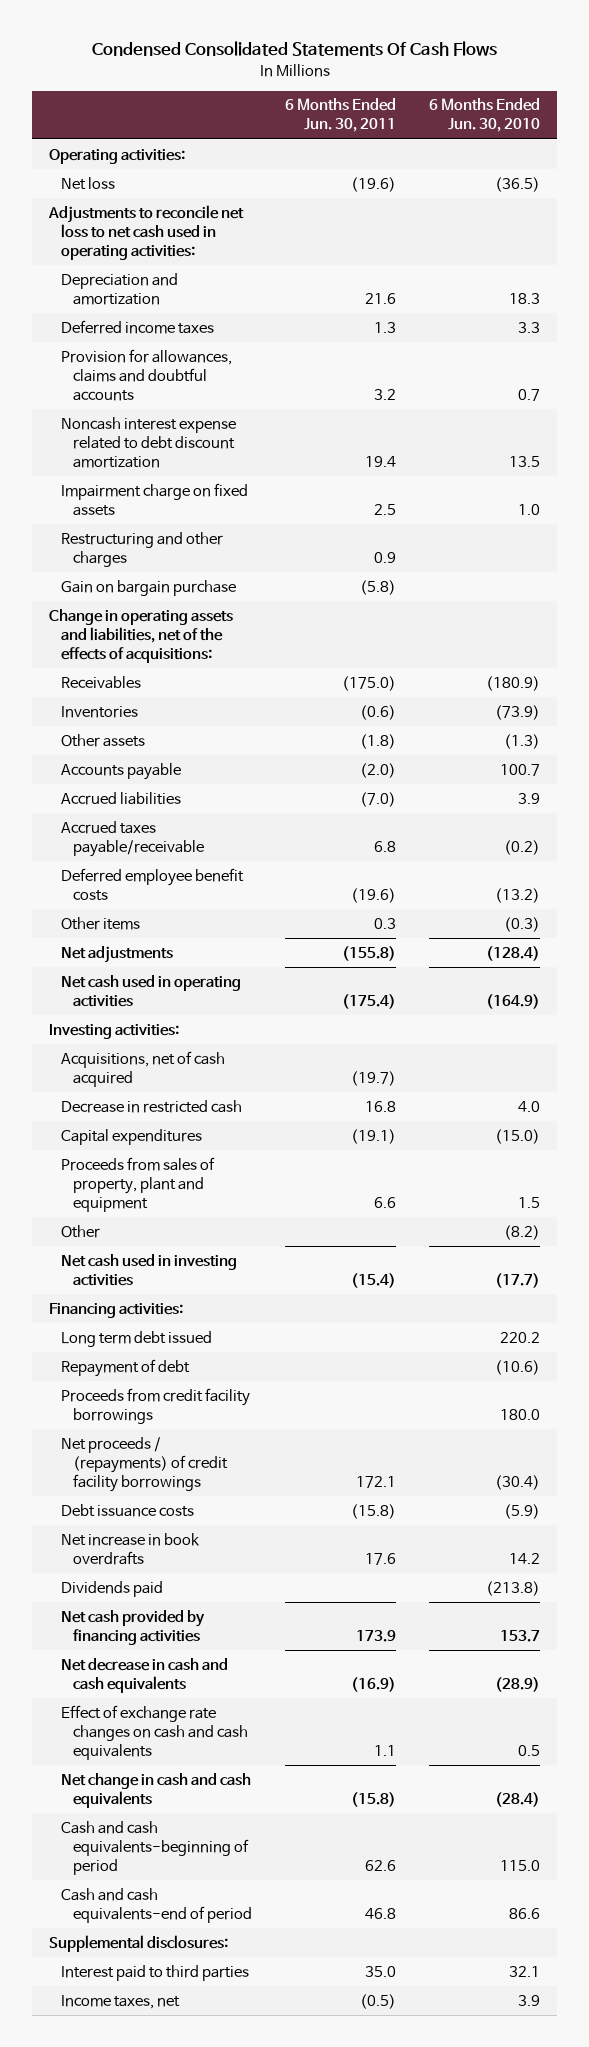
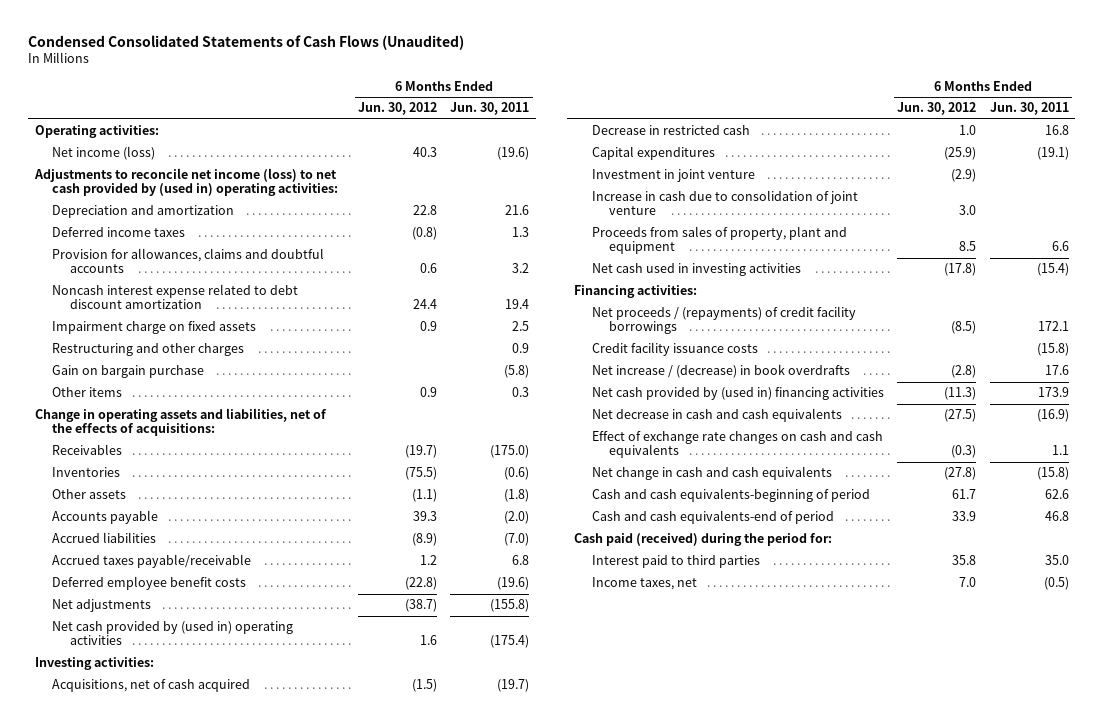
[91,41,497,57] Condensed Consolidated Statements Of Cash Flows -> [27,34,464,50] Condensed Consolidated Statements of Cash Flows (Unaudited)
[429,98,541,133] 6 Months Ended Jun. 30, 2010 -> none
none -> [357,102,437,116] Jun. 30, 2012
[60,176,115,190] Net loss -> [52,146,156,161] Net income (loss)
[47,204,244,260] Adjustments to reconcile net loss to net cash used in operating activities: -> [33,168,339,197] Adjustments to reconcile net income (loss) to net cash provided by (used in) operating activities:
[60,916,140,930] Other items -> [52,387,123,398] Other items
[60,974,241,1007] Net cash used in operating activities -> [52,621,294,646] Net cash provided by (used in) operating activities
none -> [591,169,755,183] Investment in joint venture
none -> [591,190,858,216] Increase in cash due to consolidation of joint venture
[60,1224,100,1238] Other -> none
[60,1330,212,1347] Long term debt issued -> none
[60,1358,190,1377] Repayment of debt -> none
[60,1387,250,1424] Proceeds from credit facility borrowings -> none
[60,1580,163,1597] Dividends paid -> none
[60,1503,194,1517] Debt issuance costs -> [591,342,758,357] Credit facility issuance costs
[60,1532,200,1565] Net increase in book overdrafts -> [591,364,850,379] Net increase / (decrease) in book overdrafts
[60,1609,205,1645] Net cash provided by financing activities -> [591,387,884,401] Net cash provided by (used in) financing activities
[48,1934,228,1952] Supplemental disclosures: -> none
none -> [573,533,832,547] Cash paid (received) during the period for:

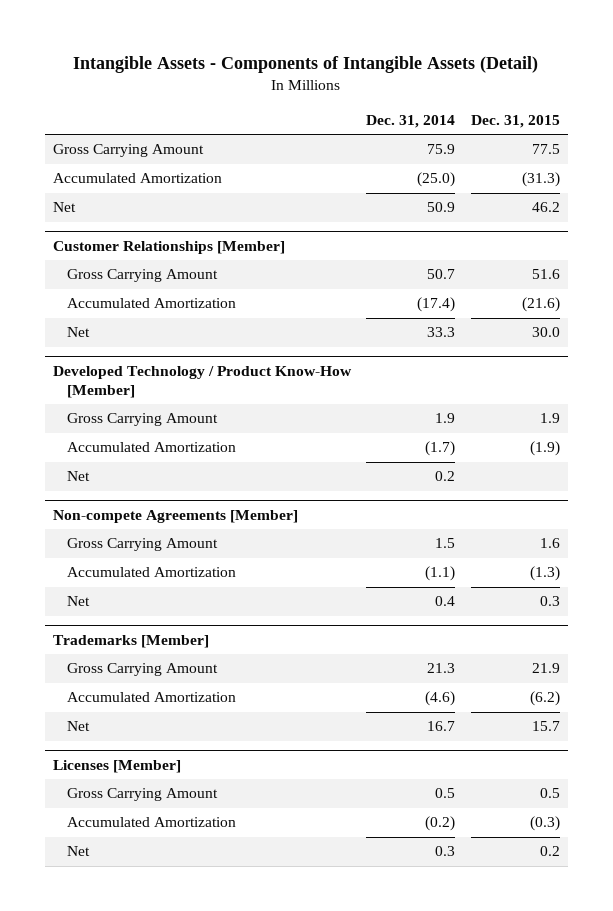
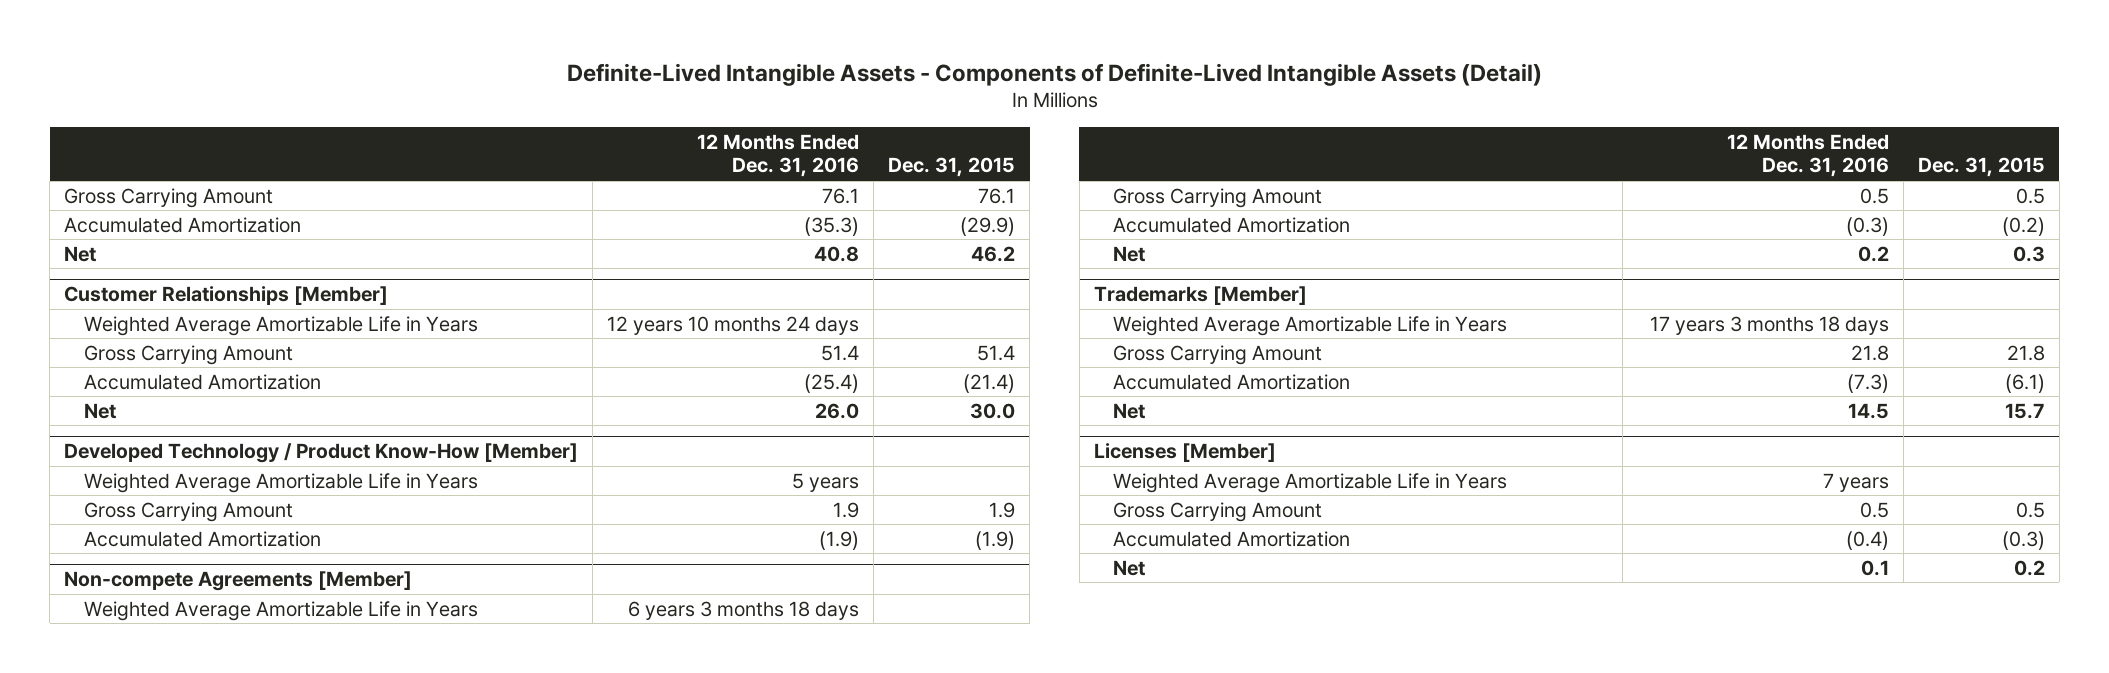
[73,55,539,73] Intangible Assets - Components of Intangible Assets (Detail) -> [566,62,1542,86] Definite-Lived Intangible Assets - Components of Definite-Lived Intangible Assets (Detail)
[366,115,456,129] Dec. 31, 2014 -> none
none -> [697,133,860,178] 12 Months Ended Dec. 31, 2016
[532,144,561,155] 77.5 -> [978,187,1016,204] 76.1
[522,172,561,188] (31.3) -> [960,216,1016,236] (29.9)
none -> [83,315,478,336] Weighted Average Amortizable Life in Years
[532,269,561,280] 51.6 -> [977,344,1016,361] 51.4
[522,297,561,313] (21.6) -> [963,373,1016,393] (21.4)
none -> [83,472,478,493] Weighted Average Amortizable Life in Years
[67,471,91,482] Net -> none
none -> [83,600,478,621] Weighted Average Amortizable Life in Years
[540,538,561,549] 1.6 -> [2015,187,2045,204] 0.5
[530,566,561,582] (1.3) -> [2001,216,2045,236] (0.2)
none -> [1112,315,1507,336] Weighted Average Amortizable Life in Years
[532,663,561,674] 21.9 -> [2006,344,2045,361] 21.8
[530,691,561,707] (6.2) -> [2004,373,2045,393] (6.1)
none -> [1112,472,1507,493] Weighted Average Amortizable Life in Years

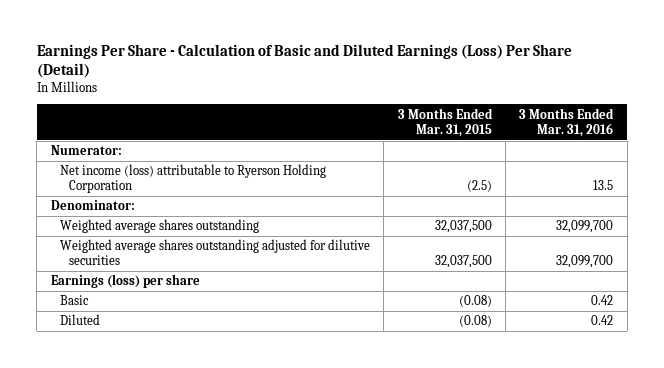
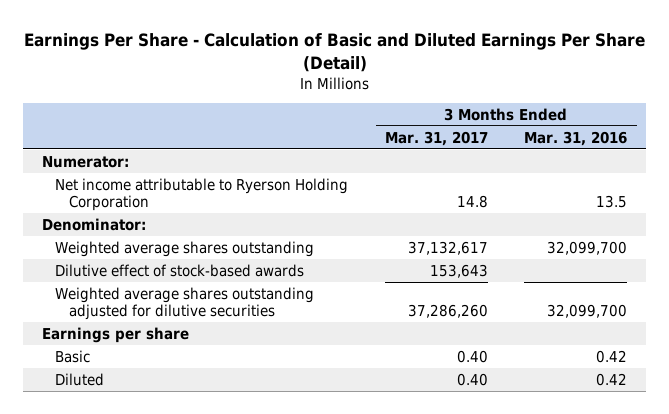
[36,44,572,79] Earnings Per Share - Calculation of Basic and Diluted Earnings (Loss) Per Share (Detail) -> [23,33,645,72] Earnings Per Share - Calculation of Basic and Diluted Earnings Per Share (Detail)
[397,107,493,137] 3 Months Ended Mar. 31, 2015 -> none
none -> [384,130,488,146] Mar. 31, 2017
[59,164,326,194] Net income (loss) attributable to Ryerson Holding Corporation -> [55,177,349,211] Net income attributable to Ryerson Holding Corporation
none -> [55,263,305,277] Dilutive effect of stock-based awards
[50,274,200,289] Earnings (loss) per share -> [41,326,189,343] Earnings per share

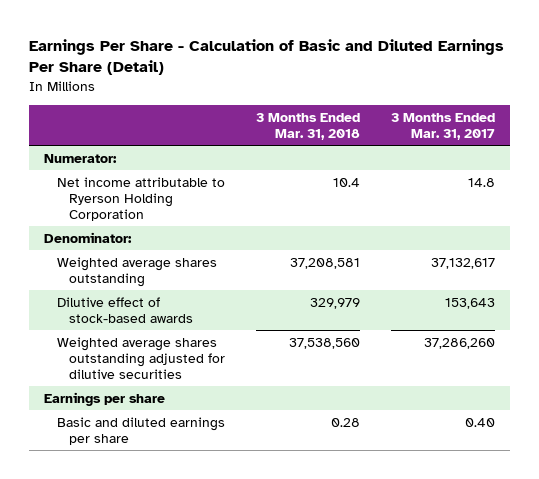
[524,130,628,146] Mar. 31, 2016 -> none
none -> [255,112,360,140] 3 Months Ended Mar. 31, 2018
[55,349,91,363] Basic -> none
[55,372,105,386] Diluted -> none
none -> [56,416,225,445] Basic and diluted earnings per share

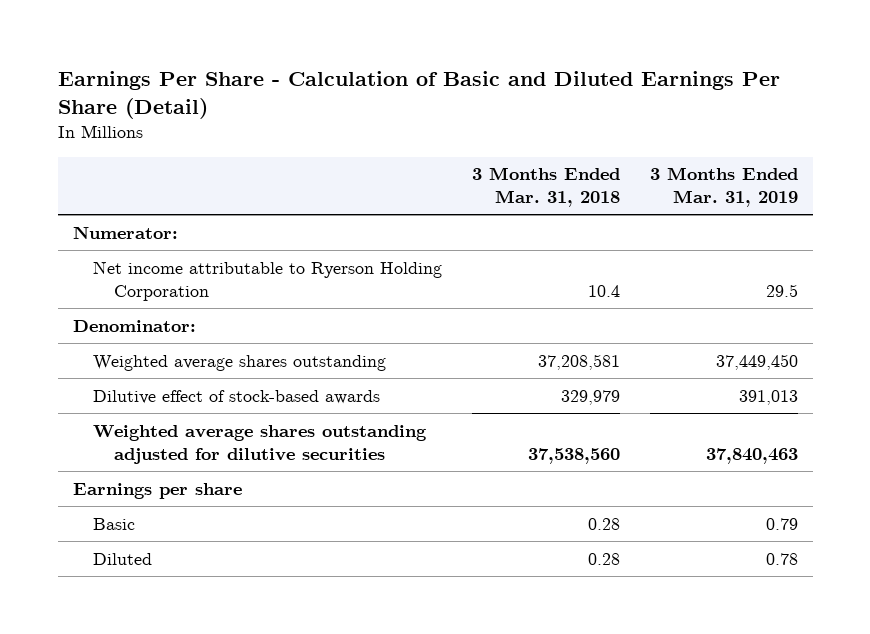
[390,112,495,140] 3 Months Ended Mar. 31, 2017 -> none
none -> [649,167,798,208] 3 Months Ended Mar. 31, 2019
[56,416,225,445] Basic and diluted earnings per share -> none
none -> [93,517,136,530] Basic
none -> [93,552,153,565] Diluted

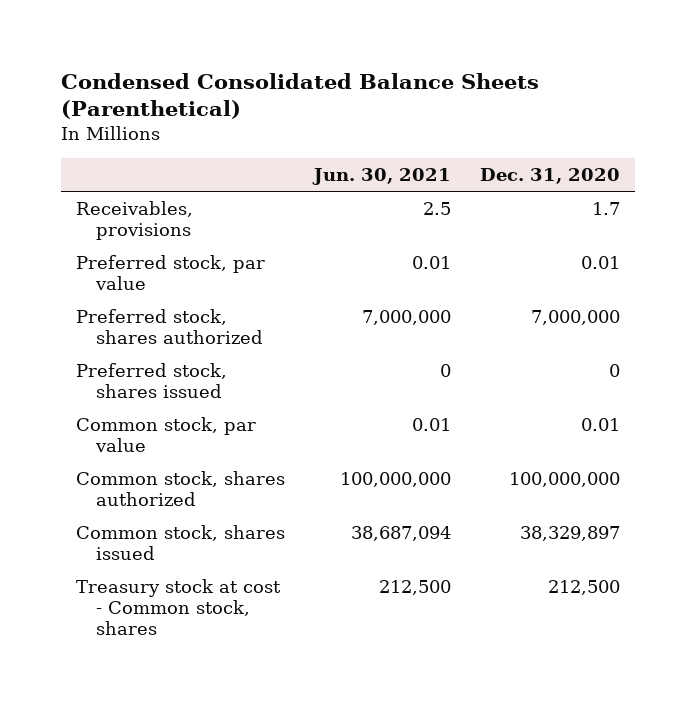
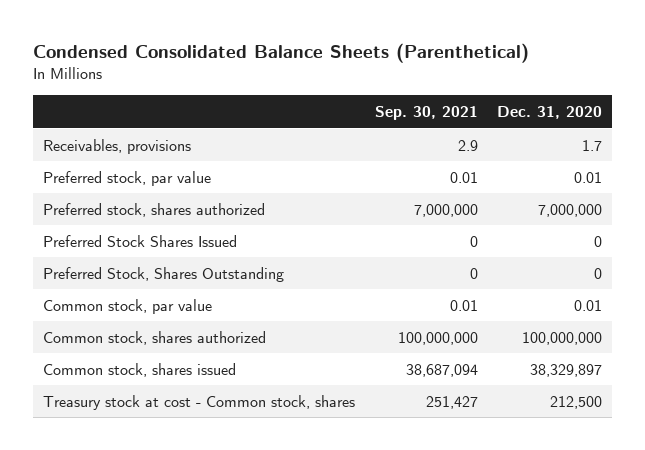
[312,167,452,185] Jun. 30, 2021 -> none
none -> [374,105,478,120] Sep. 30, 2021
[76,363,228,398] Preferred stock, shares issued -> [42,234,237,247] Preferred Stock Shares Issued
none -> [42,266,284,282] Preferred Stock, Shares Outstanding

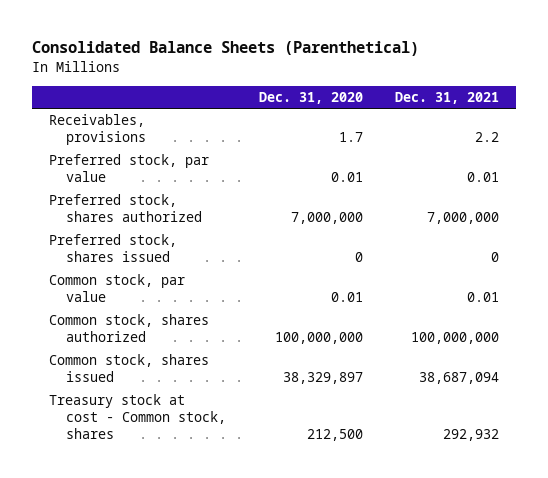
[33,42,530,63] Condensed Consolidated Balance Sheets (Parenthetical) -> [32,41,420,57] Consolidated Balance Sheets (Parenthetical)
[374,105,478,120] Sep. 30, 2021 -> none
none -> [395,91,500,104] Dec. 31, 2021
[42,266,284,282] Preferred Stock, Shares Outstanding -> none
[42,234,237,247] Preferred Stock Shares Issued -> [48,234,177,263] Preferred stock, shares issued

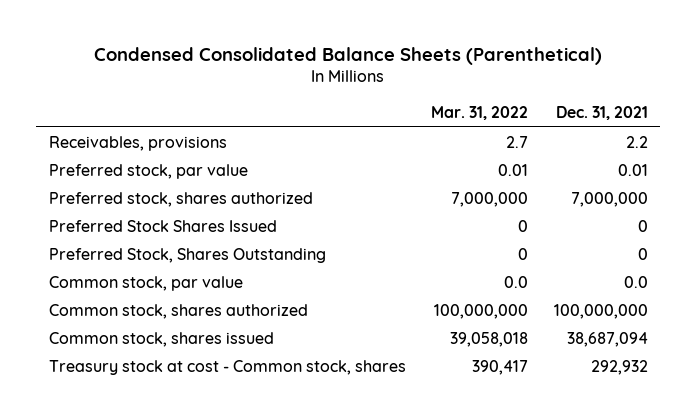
[32,41,420,57] Consolidated Balance Sheets (Parenthetical) -> [94,46,603,65] Condensed Consolidated Balance Sheets (Parenthetical)
[258,91,363,104] Dec. 31, 2020 -> none
none -> [431,106,529,121] Mar. 31, 2022
[48,234,177,263] Preferred stock, shares issued -> [48,219,277,232] Preferred Stock Shares Issued
none -> [48,247,326,263] Preferred Stock, Shares Outstanding
[467,292,500,303] 0.01 -> [623,275,648,288] 0.0

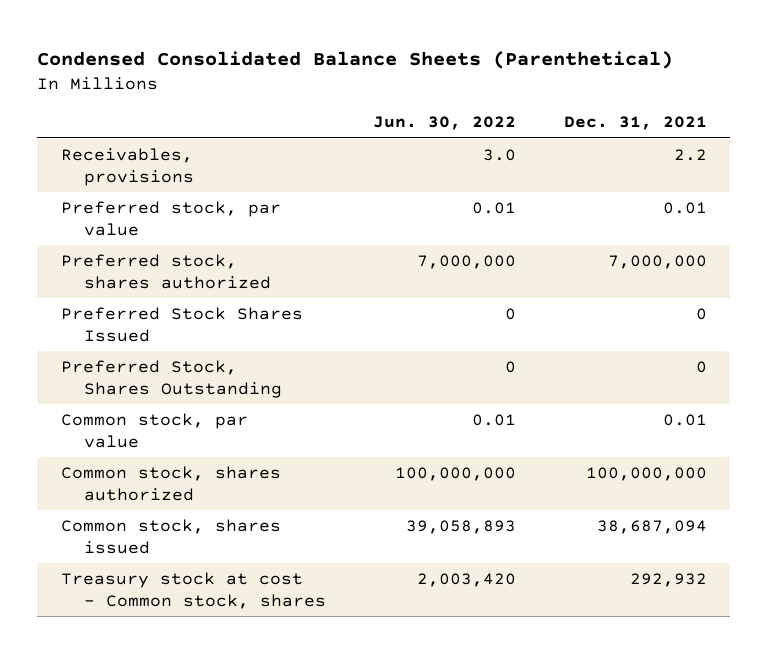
[431,106,529,121] Mar. 31, 2022 -> none
none -> [373,116,517,131] Jun. 30, 2022
[623,275,648,288] 0.0 -> [662,413,707,426] 0.01

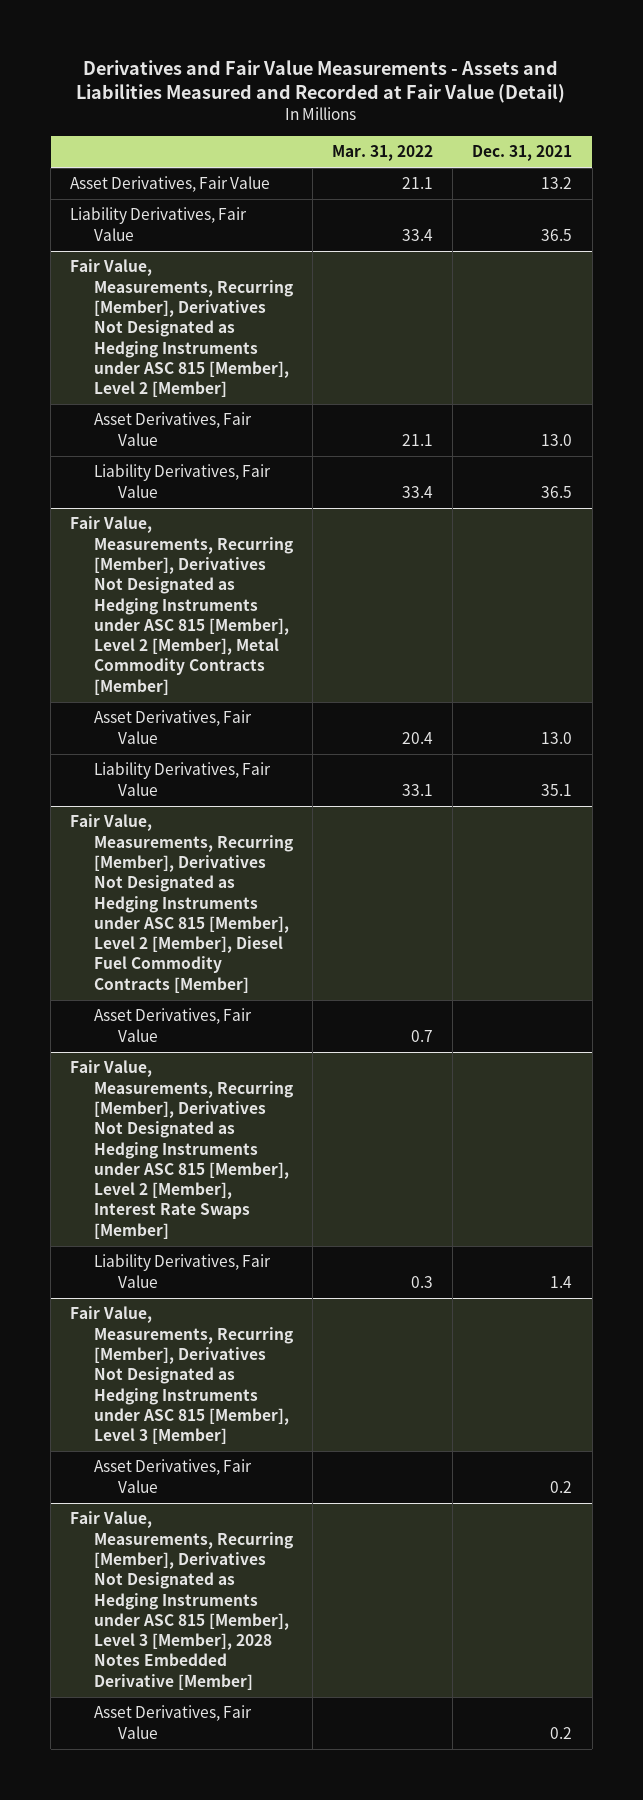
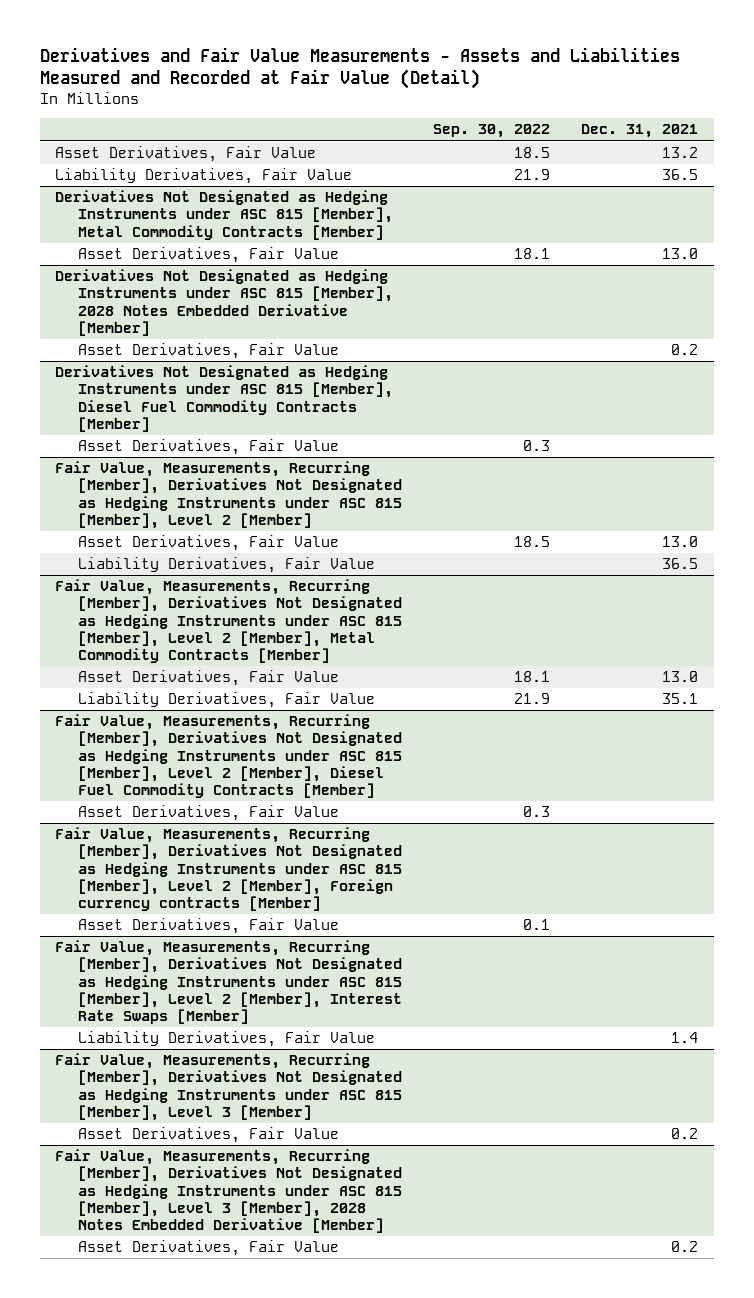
[332,145,434,162] Mar. 31, 2022 -> none
none -> [433,124,551,139] Sep. 30, 2022
none -> [55,190,393,240] Derivatives Not Designated as Hedging Instruments under ASC 815 [Member], Metal Commodity Contracts [Member]
none -> [77,247,339,264] Asset Derivatives, Fair Value
none -> [55,269,393,336] Derivatives Not Designated as Hedging Instruments under ASC 815 [Member], 2028 Notes Embedded Derivative [Member]
none -> [77,343,339,360] Asset Derivatives, Fair Value
none -> [55,365,393,432] Derivatives Not Designated as Hedging Instruments under ASC 815 [Member], Diesel Fuel Commodity Contracts [Member]
none -> [77,439,339,456] Asset Derivatives, Fair Value
none -> [55,827,402,912] Fair Value, Measurements, Recurring [Member], Derivatives Not Designated as Hedging Instruments under ASC 815 [Member], Level 2 [Member], Foreign currency contracts [Member]
none -> [77,918,339,935] Asset Derivatives, Fair Value

